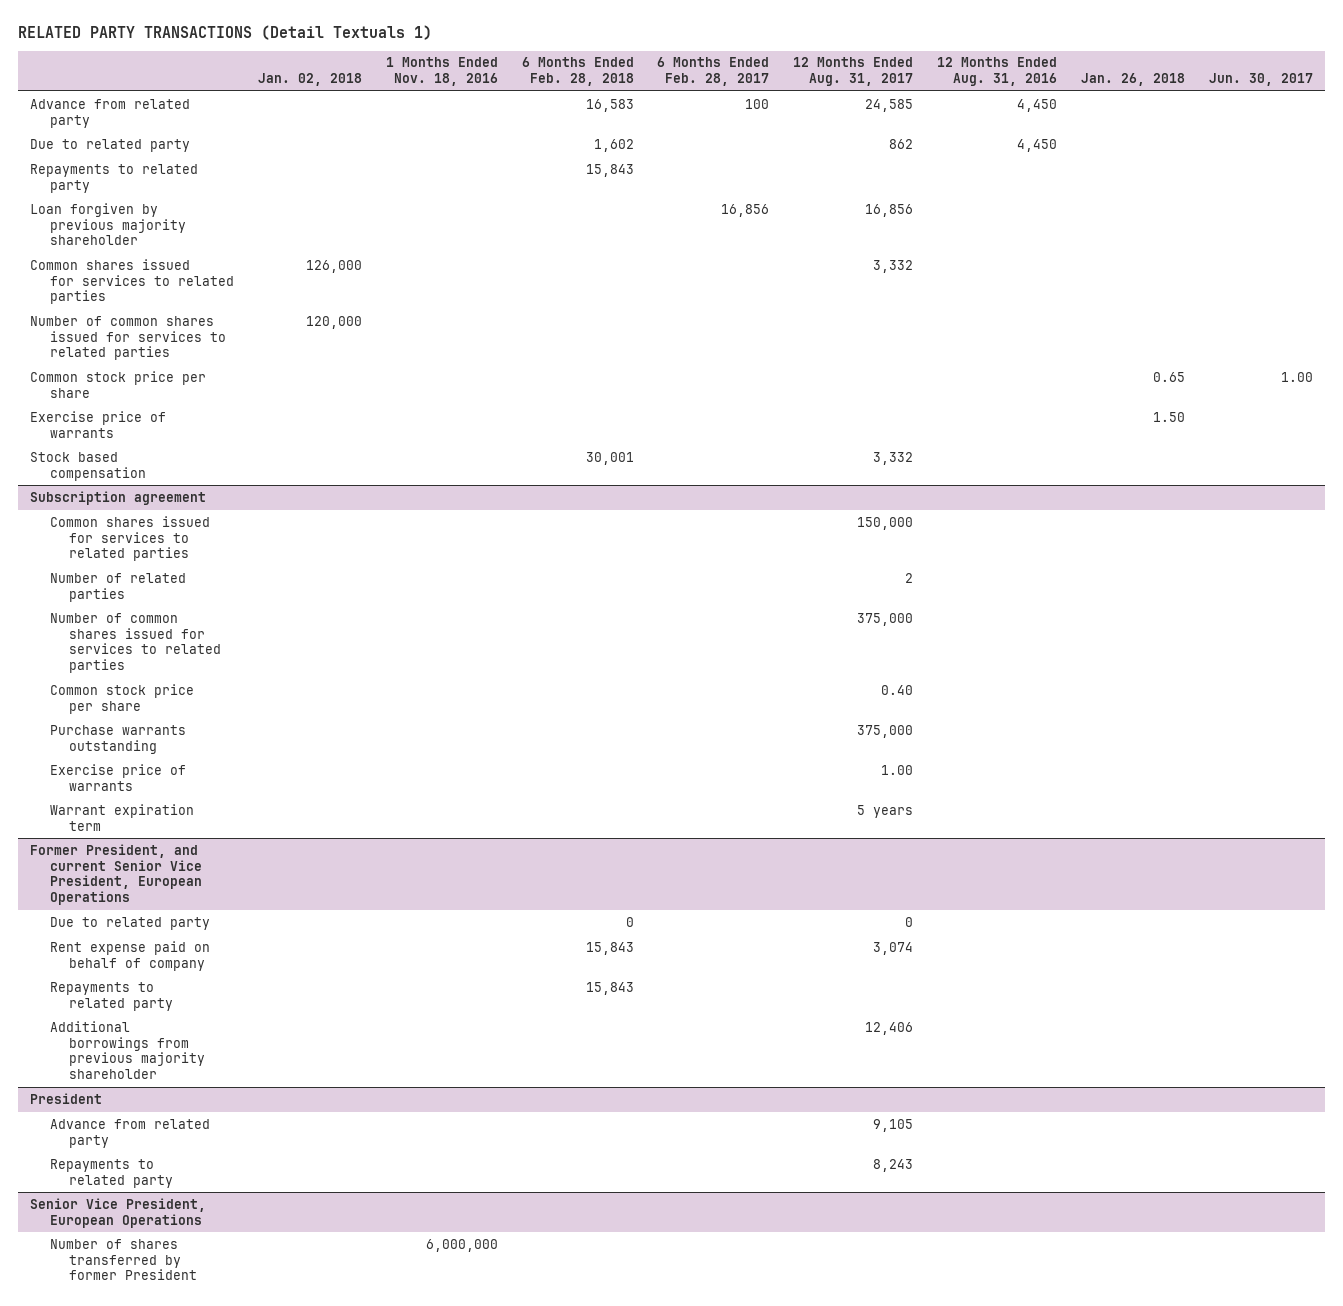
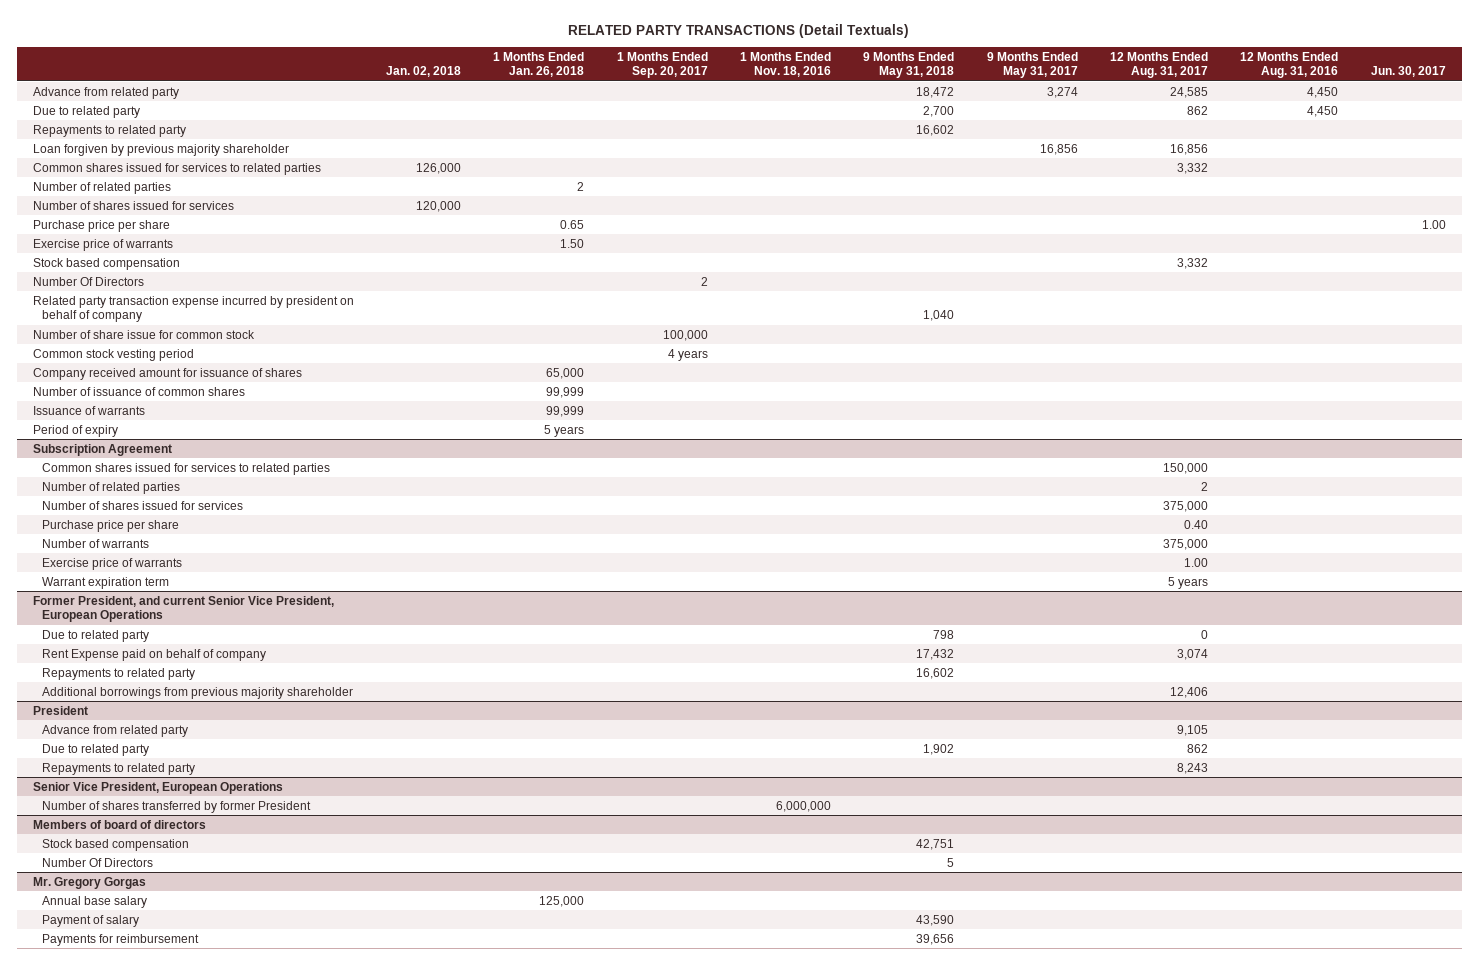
[18,24,433,40] RELATED PARTY TRANSACTIONS (Detail Textuals 1) -> [568,24,910,39] RELATED PARTY TRANSACTIONS (Detail Textuals)
[521,57,634,87] 6 Months Ended Feb. 28, 2018 -> none
[657,57,770,87] 6 Months Ended Feb. 28, 2017 -> none
[1081,73,1186,87] Jan. 26, 2018 -> none
none -> [493,51,585,78] 1 Months Ended Jan. 26, 2018
none -> [616,51,708,79] 1 Months Ended Sep. 20, 2017
none -> [863,51,955,79] 9 Months Ended May 31, 2018
none -> [986,51,1078,79] 9 Months Ended May 31, 2017
none -> [32,181,171,194] Number of related parties
[30,315,226,361] Number of common shares issued for services to related parties -> [32,200,234,210] Number of shares issued for services
[30,370,207,398] Common stock price per share -> [32,219,170,232] Purchase price per share
none -> [32,276,144,286] Number Of Directors
none -> [32,295,354,323] Related party transaction expense incurred by president on behalf of company
none -> [32,329,255,339] Number of share issue for common stock
none -> [32,348,194,361] Common stock vesting period
none -> [32,367,302,380] Company received amount for issuance of shares
none -> [32,386,245,396] Number of issuance of common shares
none -> [32,405,145,415] Issuance of warrants
none -> [32,424,118,437] Period of expiry
[30,490,207,505] Subscription agreement -> [32,443,172,456] Subscription Agreement
[49,612,222,674] Number of common shares issued for services to related parties -> [41,500,243,510] Number of shares issued for services
[49,683,194,714] Common stock price per share -> [41,519,179,532] Purchase price per share
[49,724,186,754] Purchase warrants outstanding -> [41,538,149,548] Number of warrants
[49,940,210,971] Rent expense paid on behalf of company -> [41,648,266,661] Rent Expense paid on behalf of company
none -> [41,743,149,756] Due to related party
none -> [32,819,206,829] Members of board of directors
none -> [41,838,189,851] Stock based compensation
none -> [41,857,153,867] Number Of Directors
none -> [32,876,146,889] Mr. Gregory Gorgas
none -> [41,895,147,908] Annual base salary
none -> [41,914,139,927] Payment of salary
none -> [41,933,199,946] Payments for reimbursement

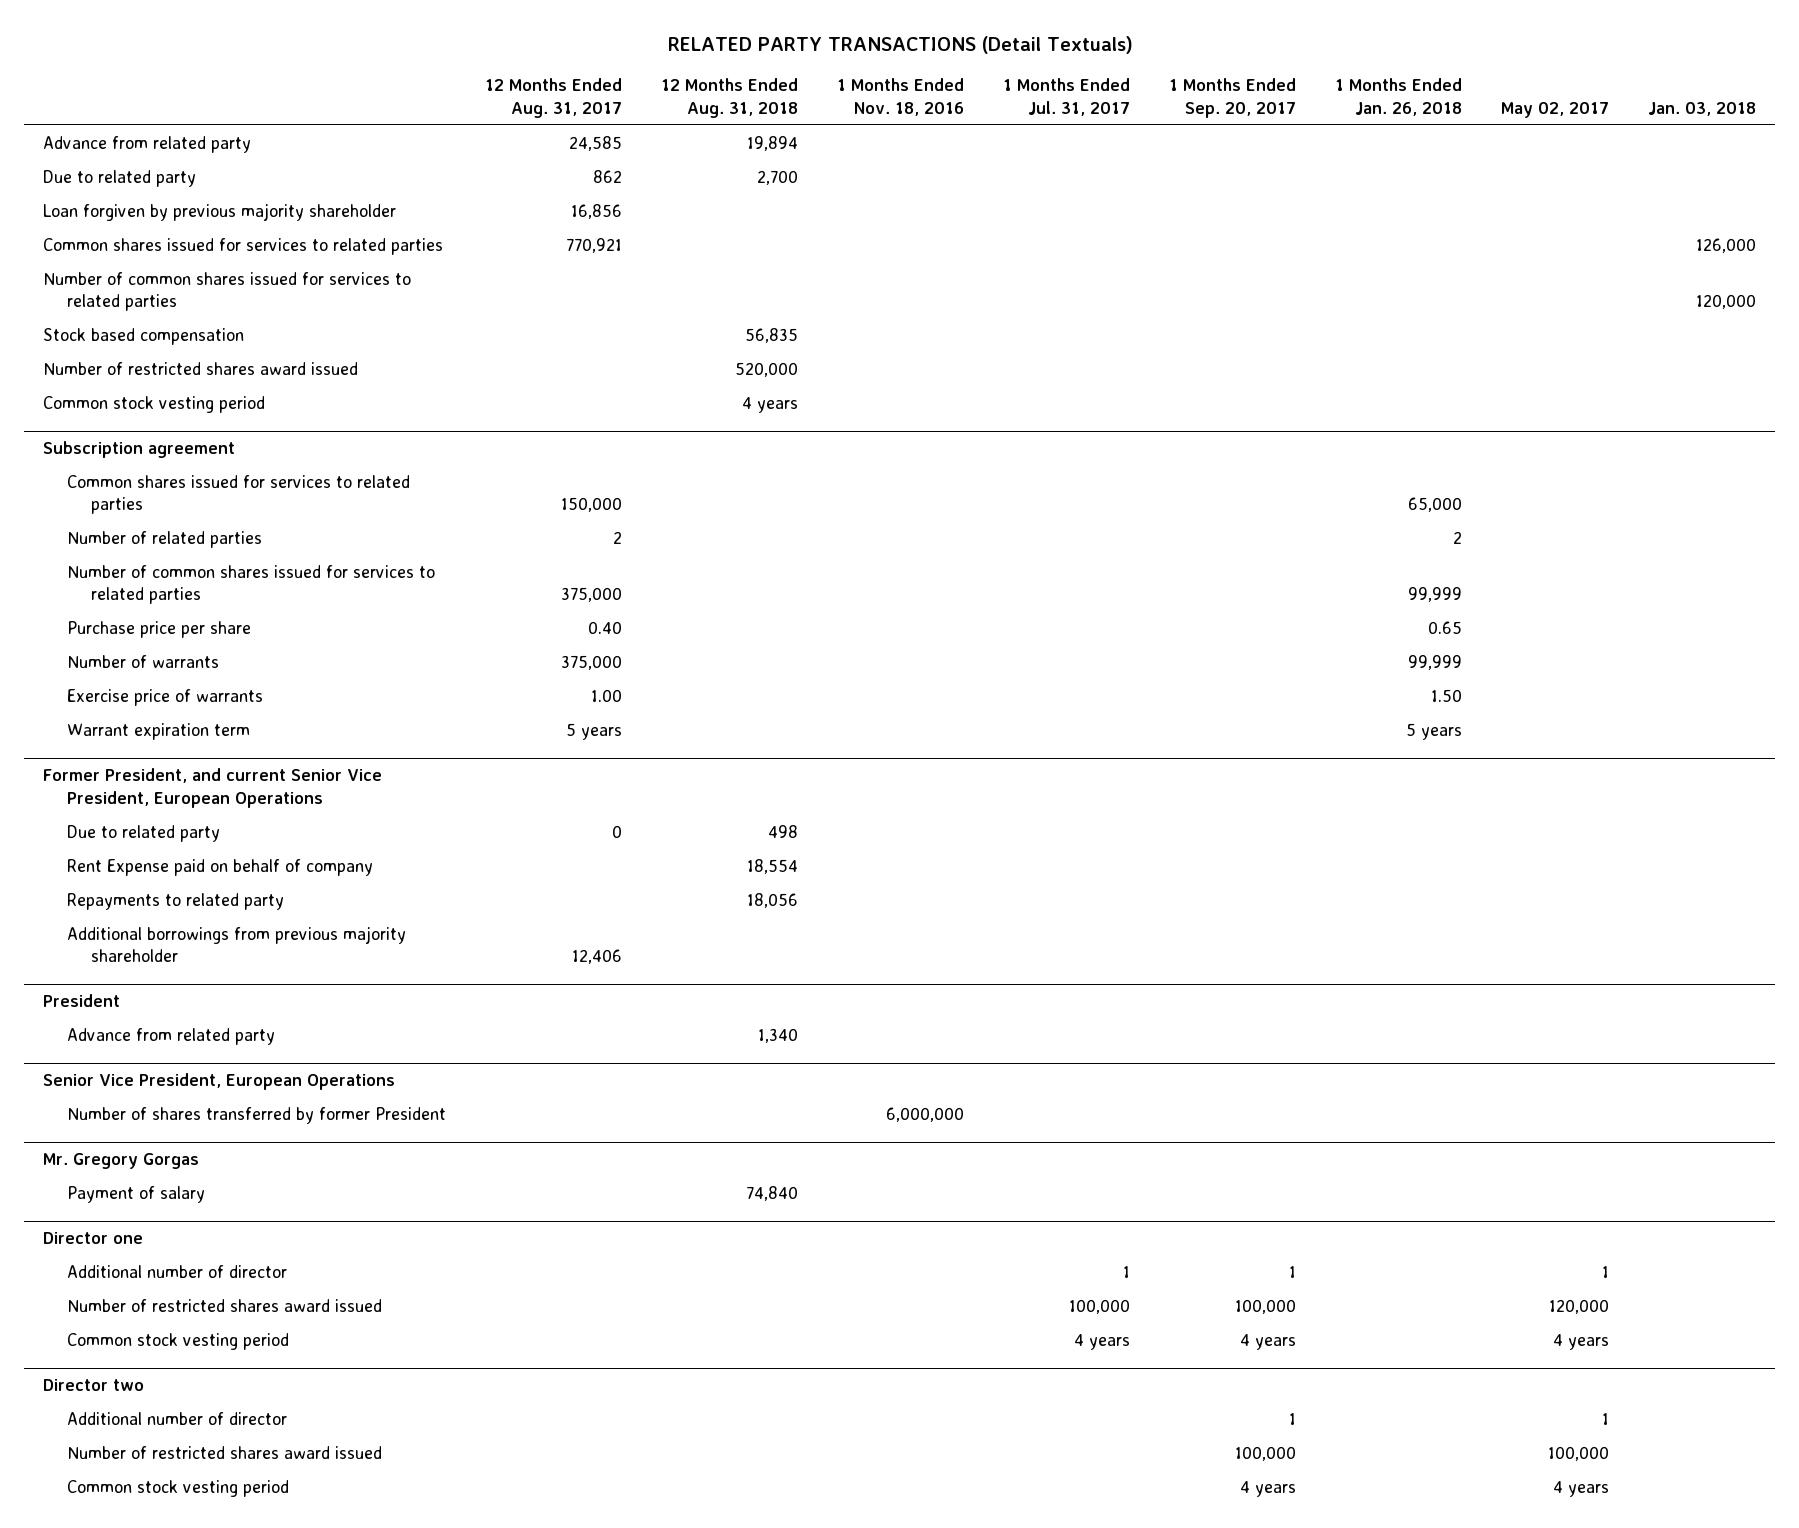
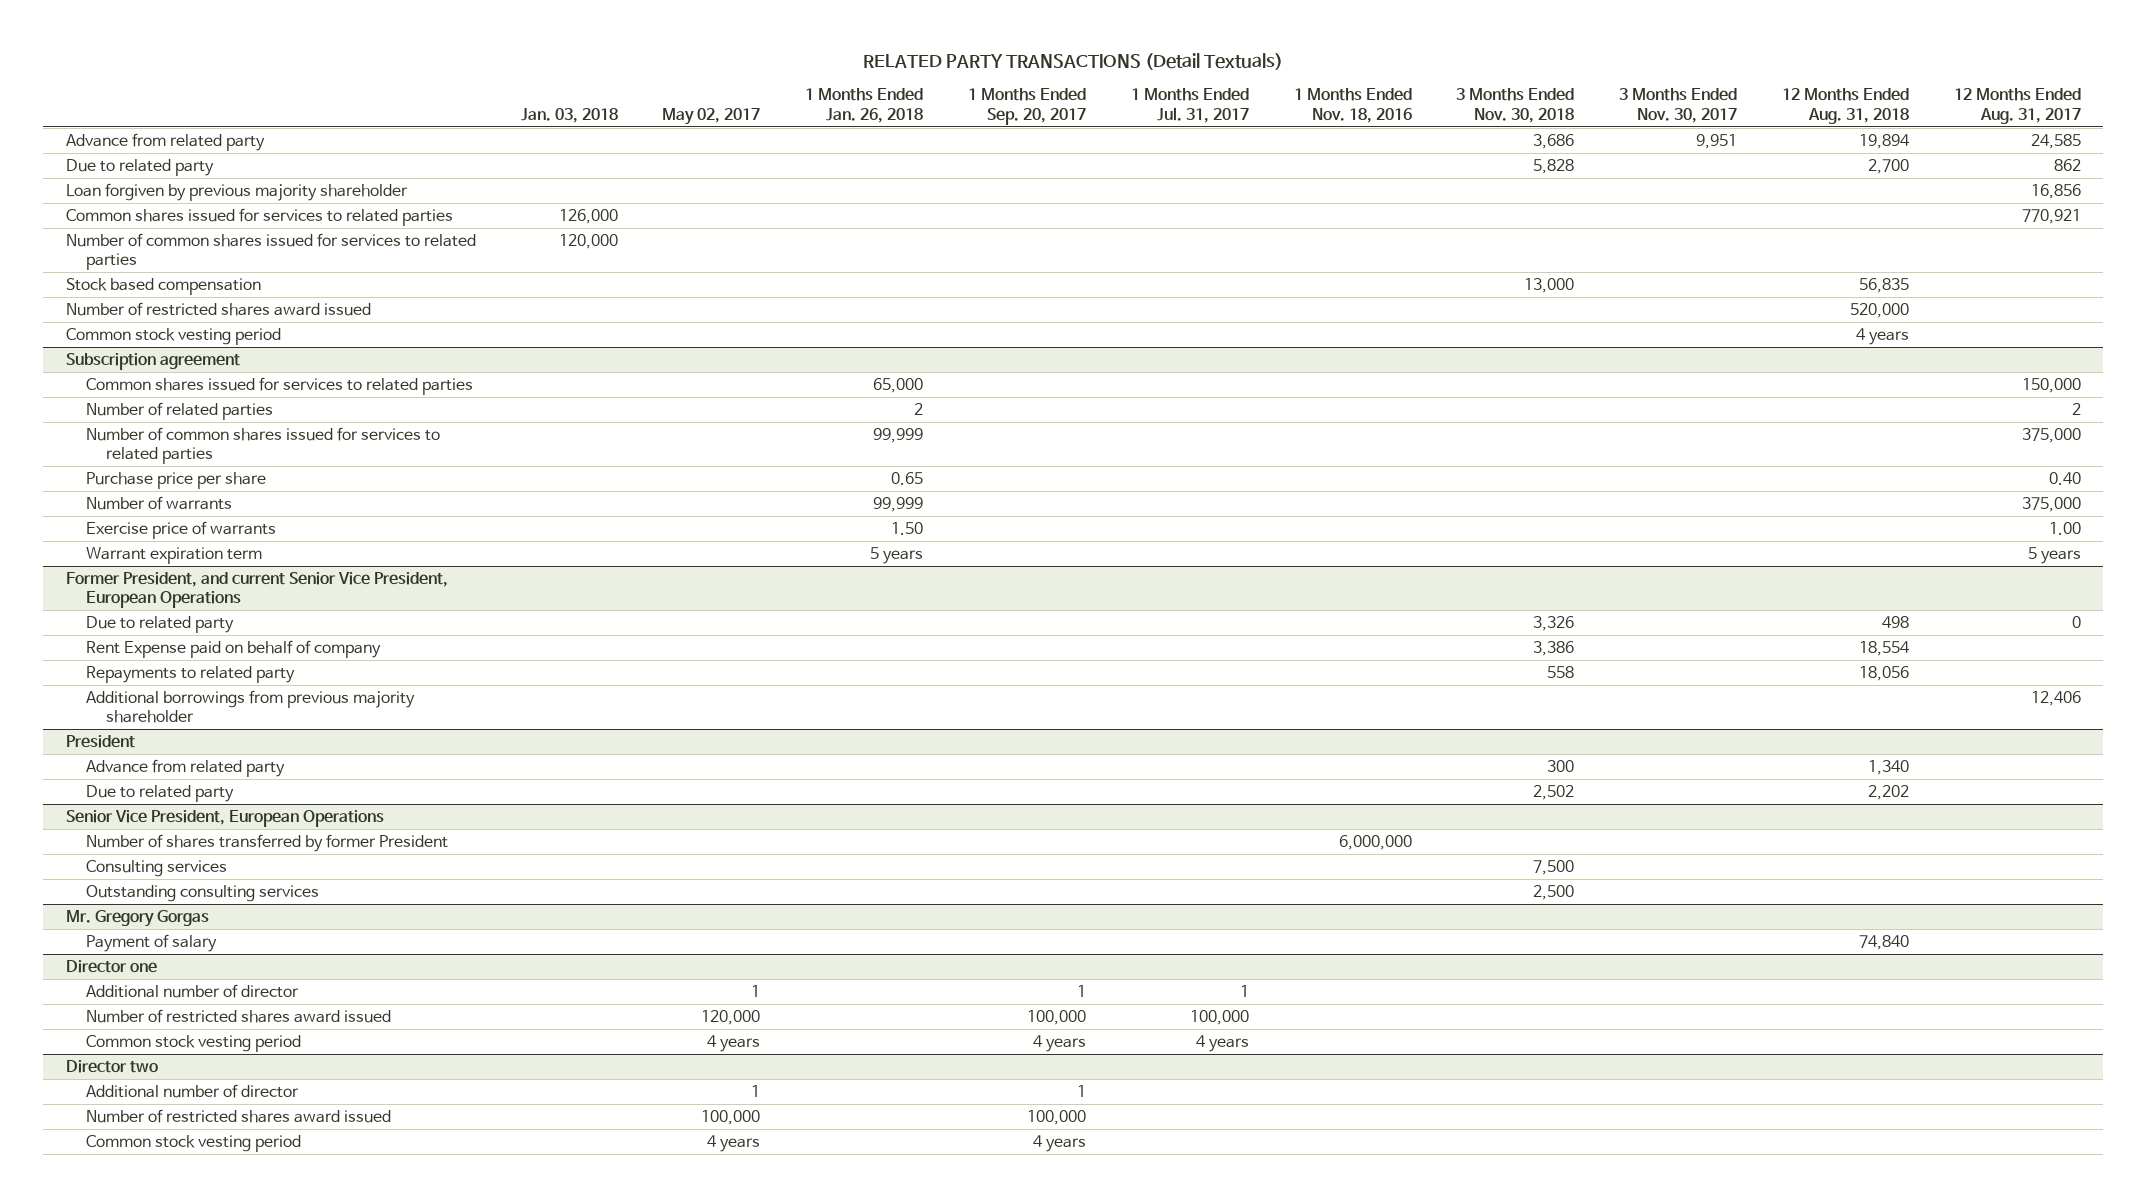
none -> [1456,88,1575,123] 3 Months Ended Nov. 30, 2018
none -> [1619,88,1738,123] 3 Months Ended Nov. 30, 2017
none -> [85,784,234,802] Due to related party
none -> [85,859,227,877] Consulting services
none -> [85,884,319,902] Outstanding consulting services

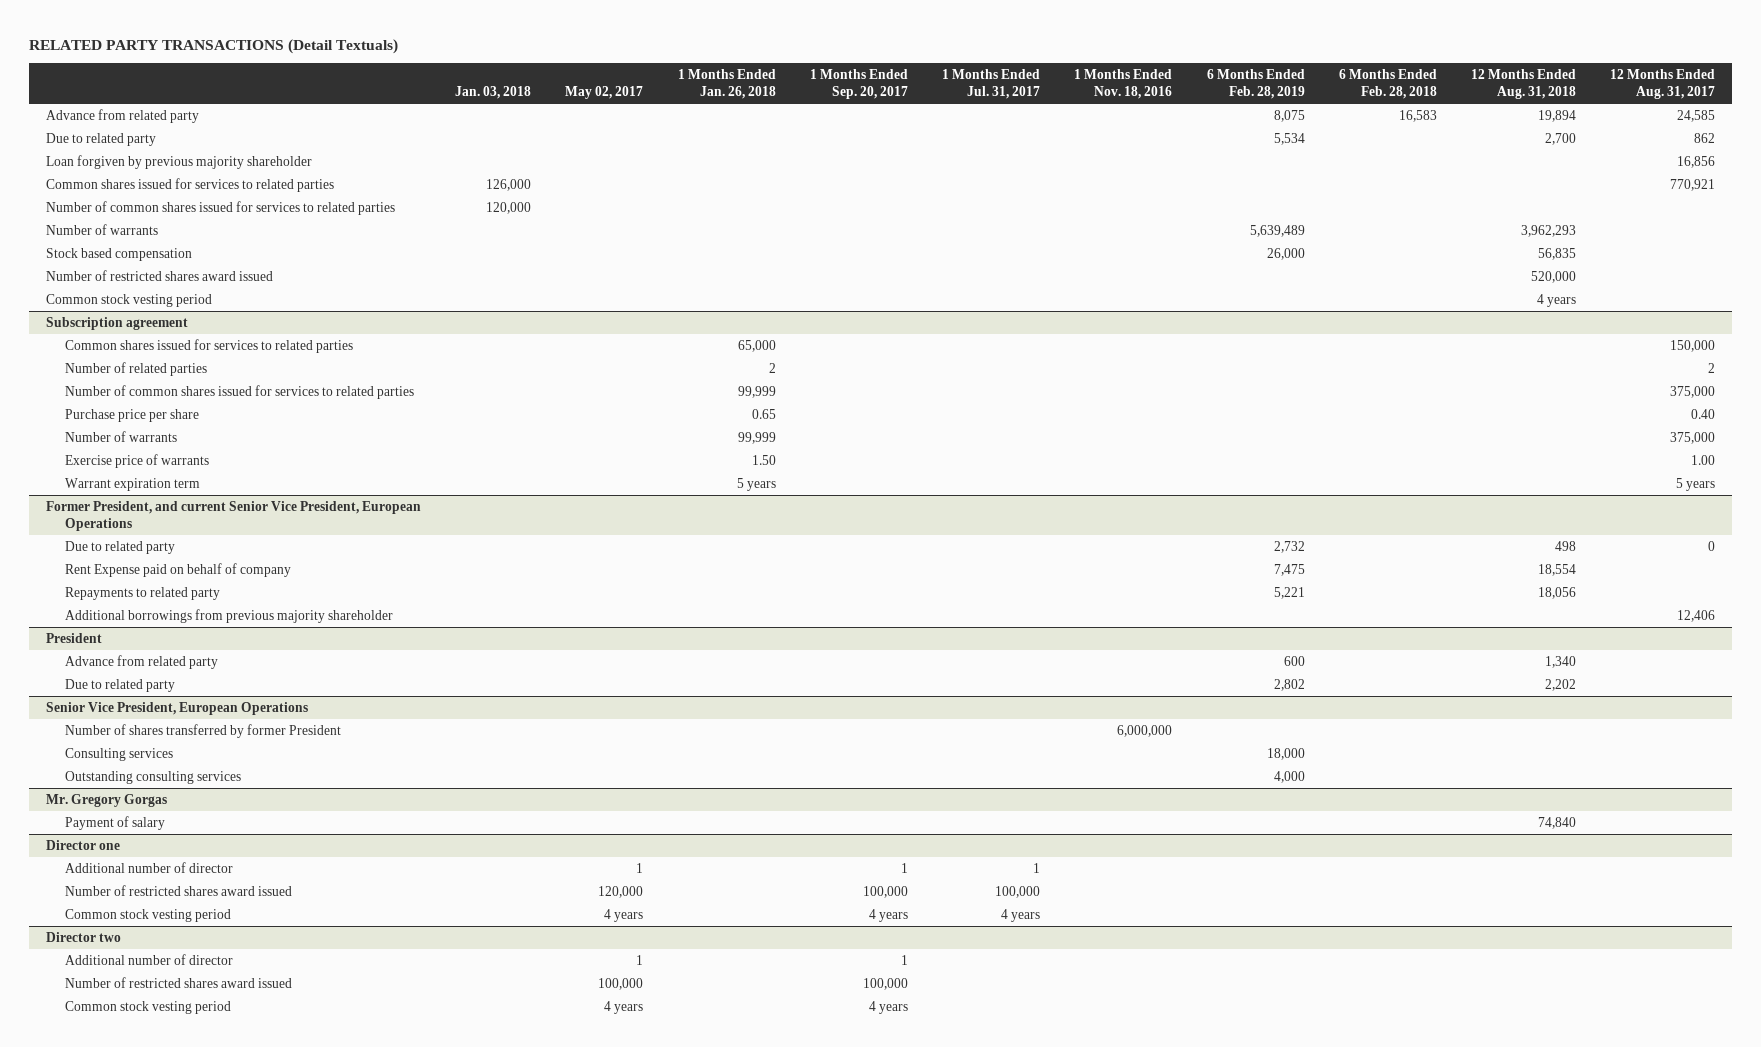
[1456,88,1575,123] 3 Months Ended Nov. 30, 2018 -> none
[1619,88,1738,123] 3 Months Ended Nov. 30, 2017 -> none
none -> [1206,69,1305,99] 6 Months Ended Feb. 28, 2019
none -> [1338,69,1437,99] 6 Months Ended Feb. 28, 2018
none -> [46,224,159,236] Number of warrants

